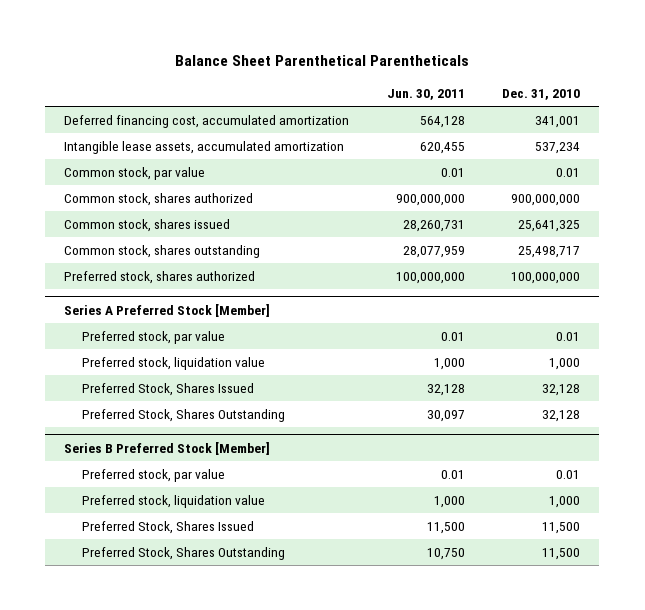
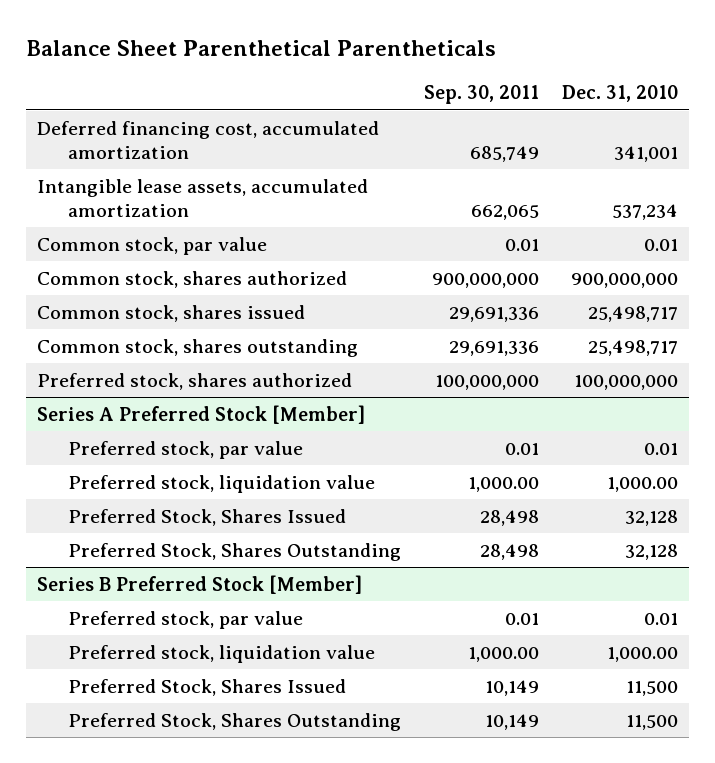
[386,88,465,100] Jun. 30, 2011 -> none
none -> [423,85,539,105] Sep. 30, 2011
[518,219,581,232] 25,641,325 -> [587,305,678,322] 25,498,717
[549,357,581,370] 1,000 -> [606,476,678,492] 1,000.00
[549,495,581,508] 1,000 -> [606,646,678,662] 1,000.00

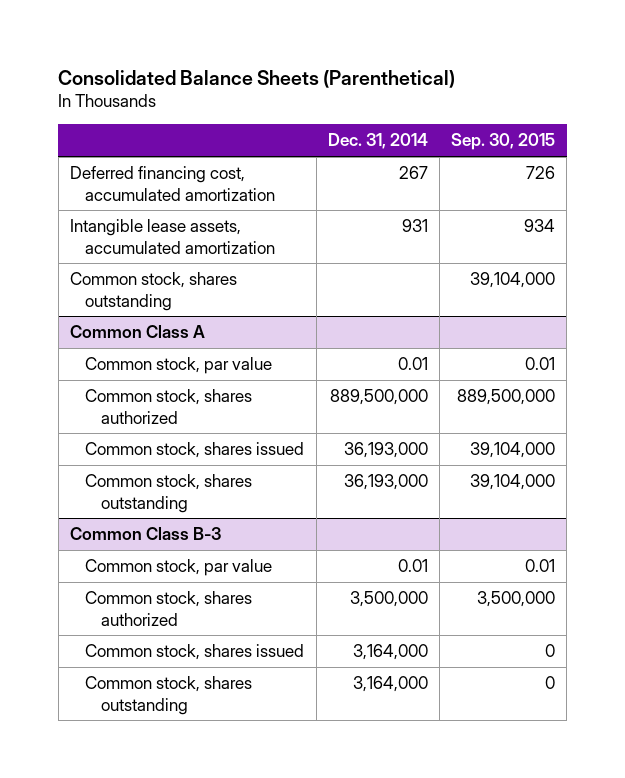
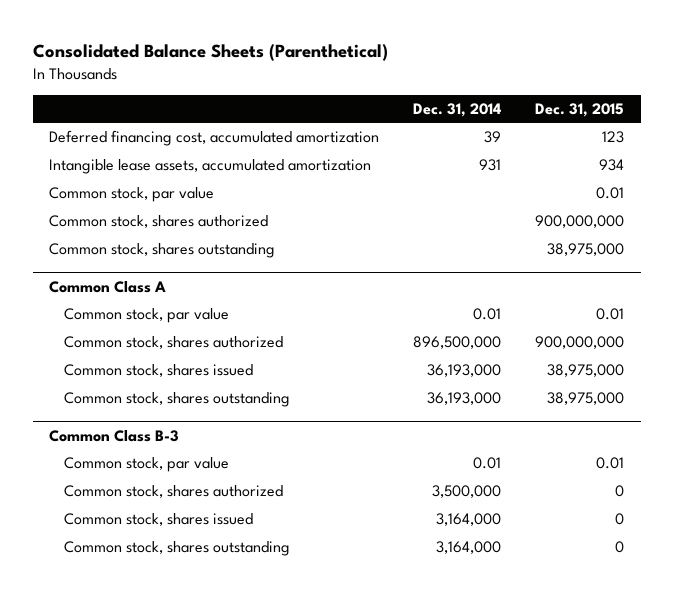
[451,133,556,151] Sep. 30, 2015 -> none
none -> [535,102,625,117] Dec. 31, 2015
[398,166,428,180] 267 -> [484,131,502,144] 39
none -> [49,187,215,203] Common stock, par value
none -> [49,215,269,229] Common stock, shares authorized
[329,389,428,406] 889,500,000 -> [413,336,502,350] 896,500,000

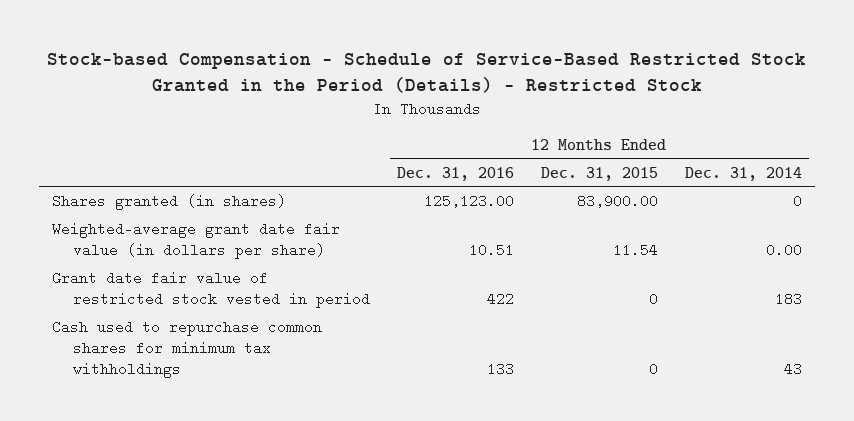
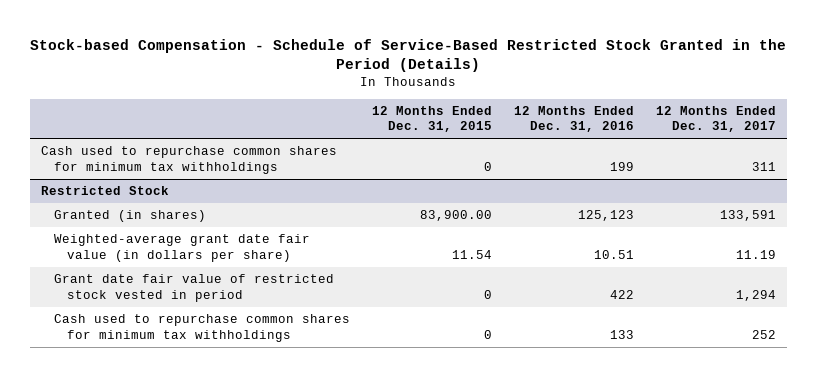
[47,53,807,94] Stock-based Compensation - Schedule of Service-Based Restricted Stock Granted in the Period (Details) - Restricted Stock -> [30,38,787,73] Stock-based Compensation - Schedule of Service-Based Restricted Stock Granted in the Period (Details)
[684,166,802,181] Dec. 31, 2014 -> none
none -> [655,105,776,133] 12 Months Ended Dec. 31, 2017
none -> [41,146,338,174] Cash used to repurchase common shares for minimum tax withholdings
none -> [41,186,170,196] Restricted Stock
[52,193,287,210] Shares granted (in shares) -> [54,210,207,223] Granted (in shares)
[423,193,514,208] 125,123.00 -> [577,210,634,222] 125,123

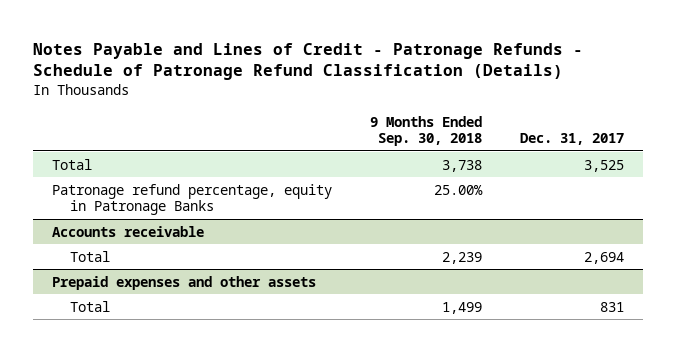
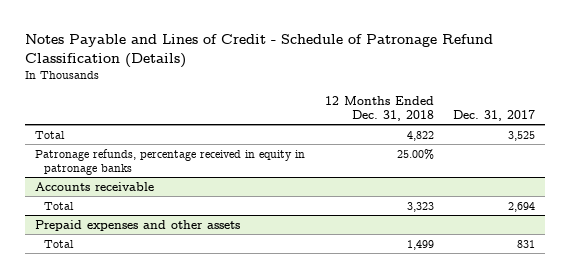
[32,42,583,81] Notes Payable and Lines of Credit - Patronage Refunds - Schedule of Patronage Refund Classification (Details) -> [25,33,494,68] Notes Payable and Lines of Credit - Schedule of Patronage Refund Classification (Details)
[370,115,483,147] 9 Months Ended Sep. 30, 2018 -> none
none -> [324,95,434,121] 12 Months Ended Dec. 31, 2018
[51,183,332,216] Patronage refund percentage, equity in Patronage Banks -> [35,148,306,175] Patronage refunds, percentage received in equity in patronage banks

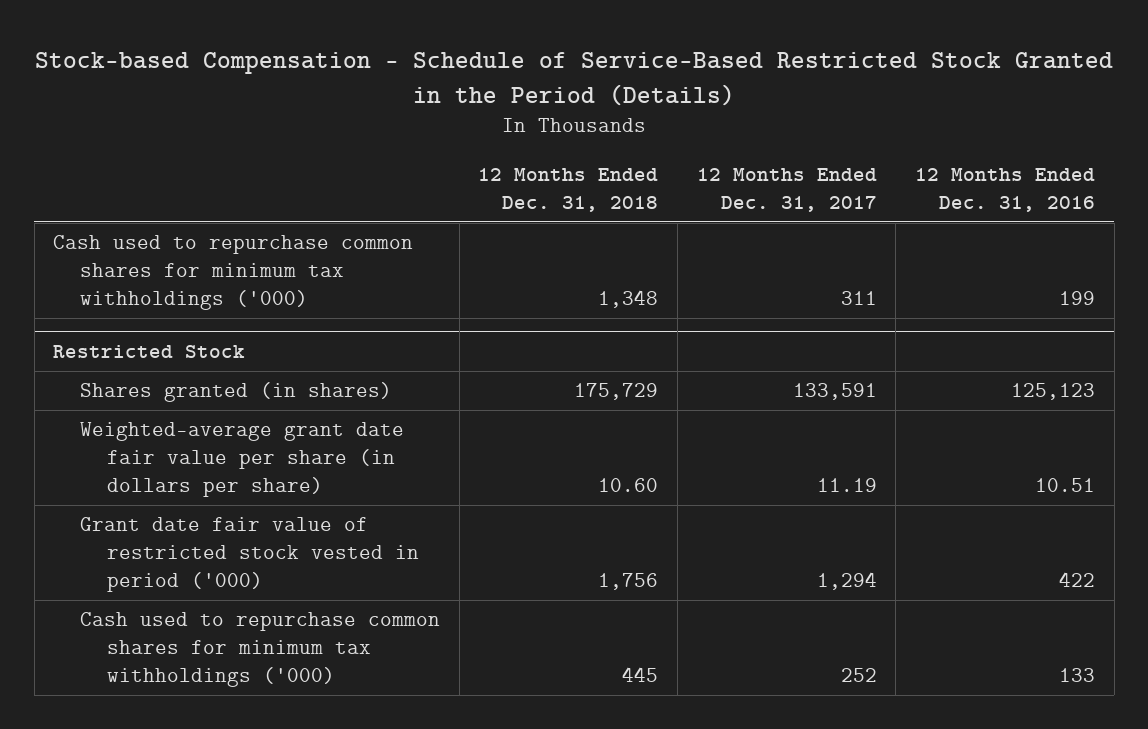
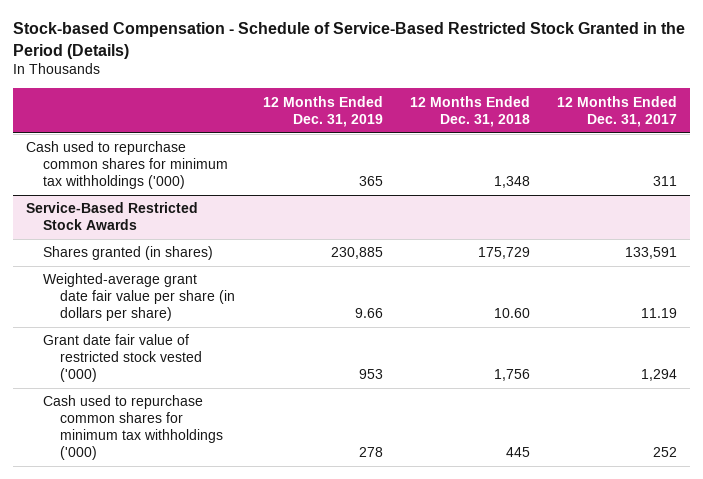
[914,167,1095,212] 12 Months Ended Dec. 31, 2016 -> none
none -> [262,95,383,127] 12 Months Ended Dec. 31, 2019
[53,345,246,359] Restricted Stock -> [26,202,199,231] Service-Based Restricted Stock Awards
[80,517,420,592] Grant date fair value of restricted stock vested in period ('000) -> [43,334,203,383] Grant date fair value of restricted stock vested ('000)

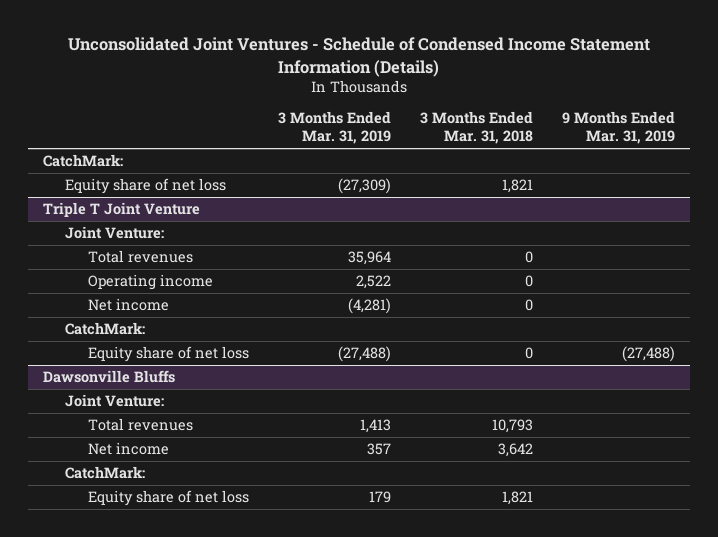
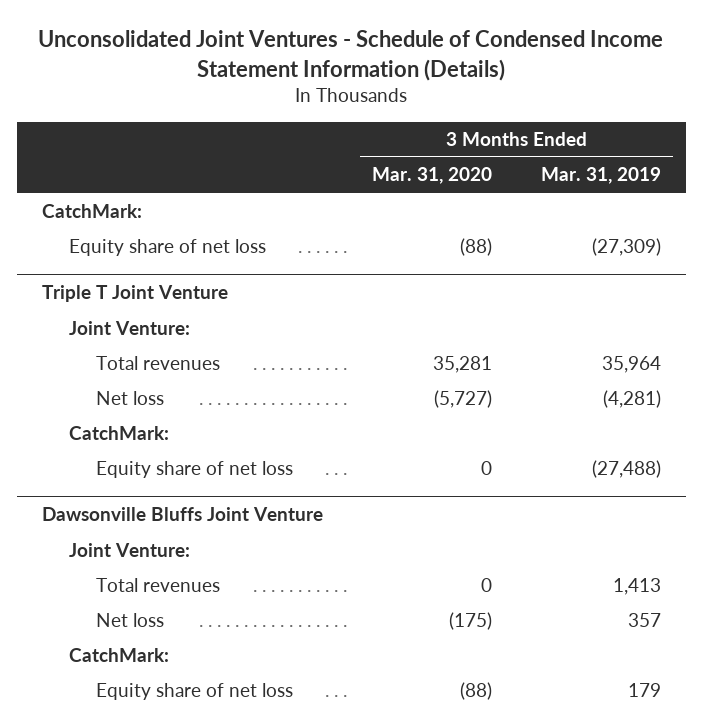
[420,111,534,145] 3 Months Ended Mar. 31, 2018 -> none
[562,111,676,145] 9 Months Ended Mar. 31, 2019 -> none
none -> [371,167,492,185] Mar. 31, 2020
[87,274,213,291] Operating income -> none
[87,298,169,312] Net income -> [96,390,165,405] Net loss
[42,370,175,384] Dawsonville Bluffs -> [41,507,323,522] Dawsonville Bluffs Joint Venture
[87,442,169,456] Net income -> [96,612,165,627] Net loss

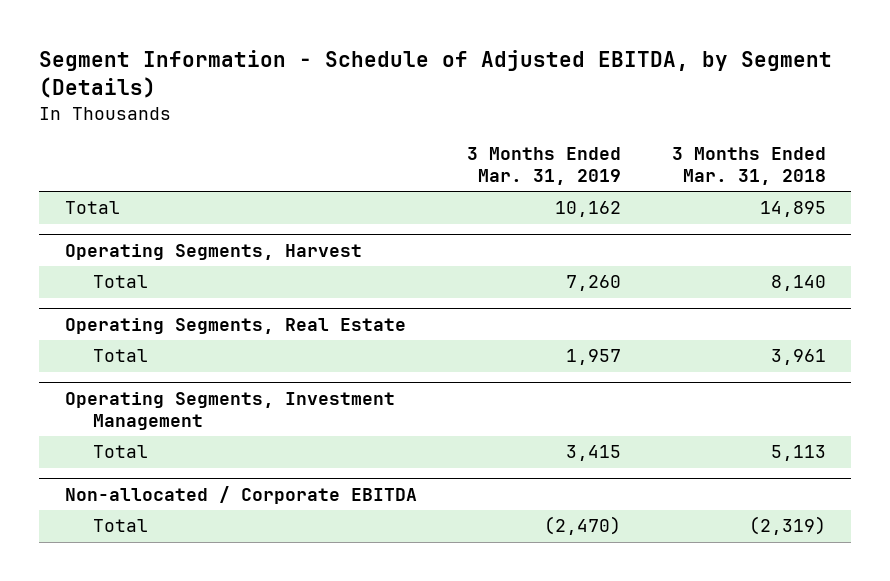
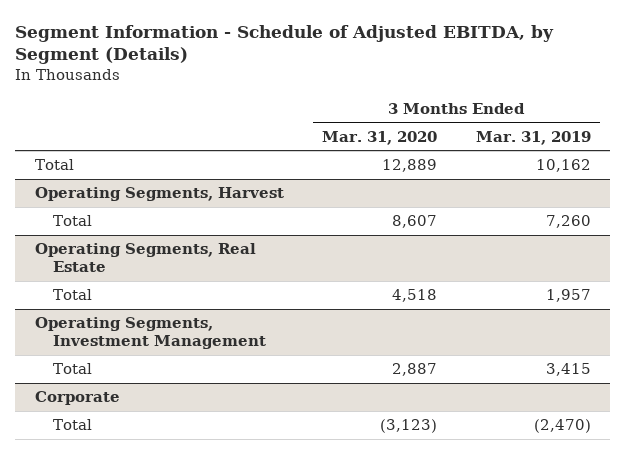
[671,147,826,185] 3 Months Ended Mar. 31, 2018 -> none
none -> [322,130,438,145] Mar. 31, 2020
[64,486,417,505] Non-allocated / Corporate EBITDA -> [34,391,120,406] Corporate

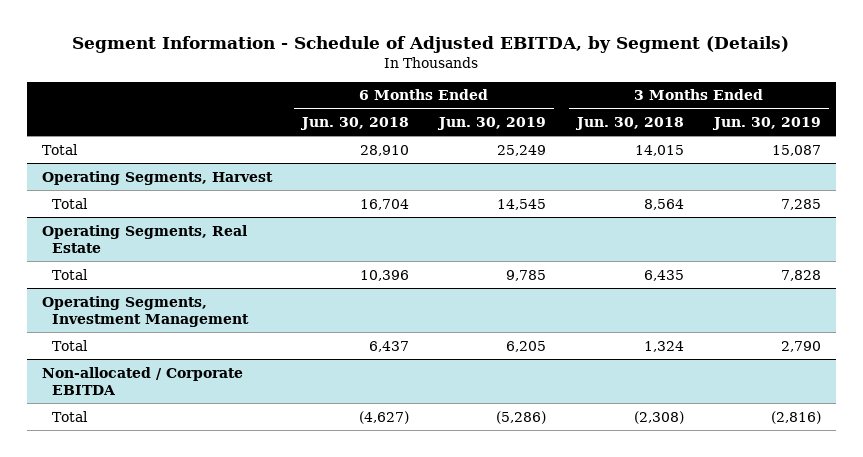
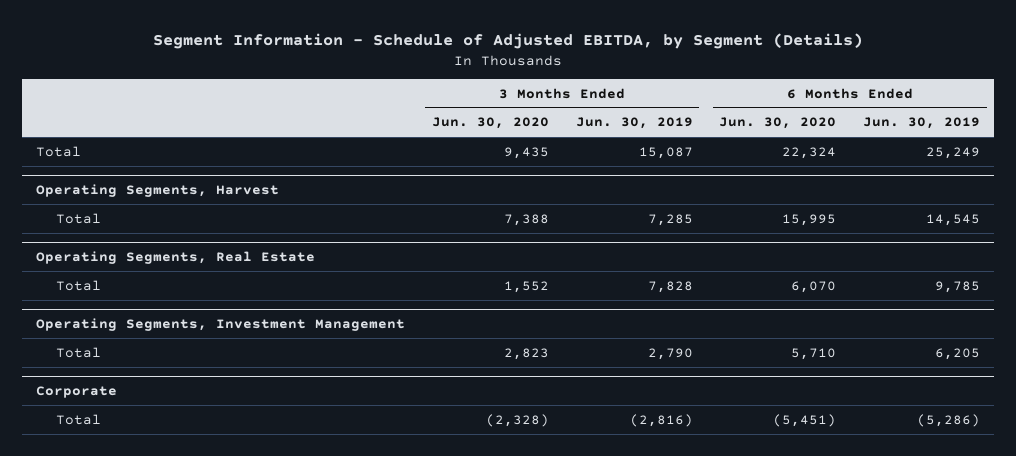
[300,117,410,131] Jun. 30, 2018 -> none
[574,117,684,131] Jun. 30, 2018 -> none
none -> [431,117,549,130] Jun. 30, 2020
none -> [719,117,837,130] Jun. 30, 2020
[41,366,243,395] Non-allocated / Corporate EBITDA -> [35,385,117,398] Corporate

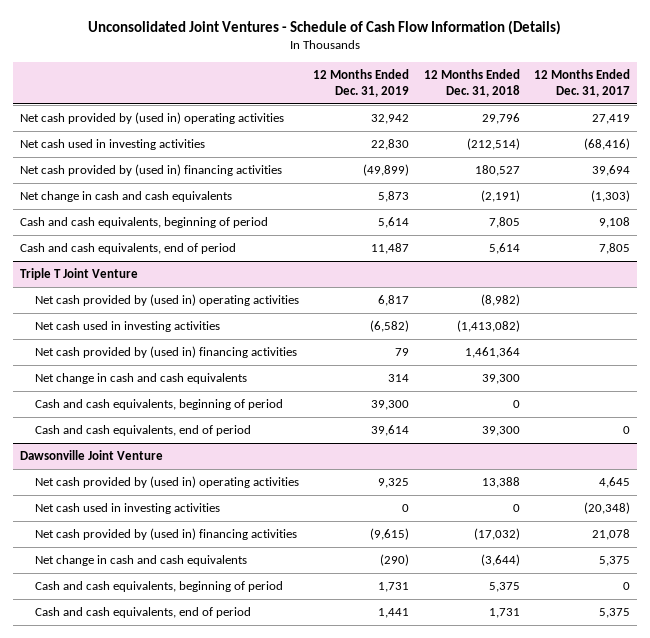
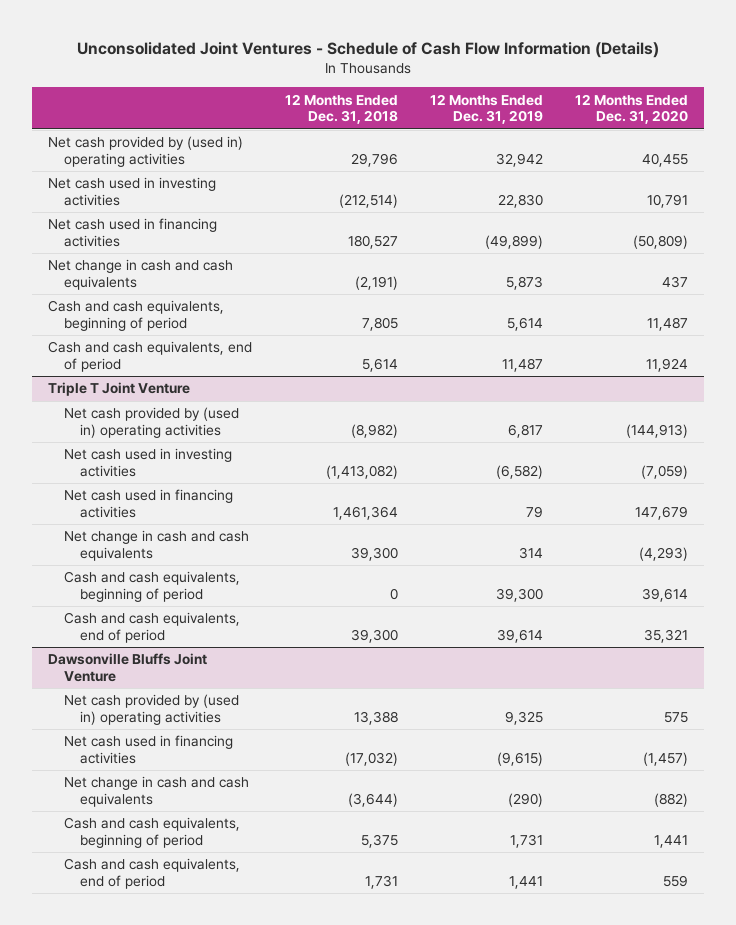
[534,69,631,98] 12 Months Ended Dec. 31, 2017 -> none
none -> [575,93,689,125] 12 Months Ended Dec. 31, 2020
[19,164,282,177] Net cash provided by (used in) financing activities -> [48,218,218,247] Net cash used in financing activities
[35,346,298,359] Net cash provided by (used in) financing activities -> [64,489,234,518] Net cash used in financing activities
[19,450,163,461] Dawsonville Joint Venture -> [48,653,208,682] Dawsonville Bluffs Joint Venture
[35,503,221,515] Net cash used in investing activities -> none
[35,528,298,541] Net cash provided by (used in) financing activities -> [64,735,234,764] Net cash used in financing activities

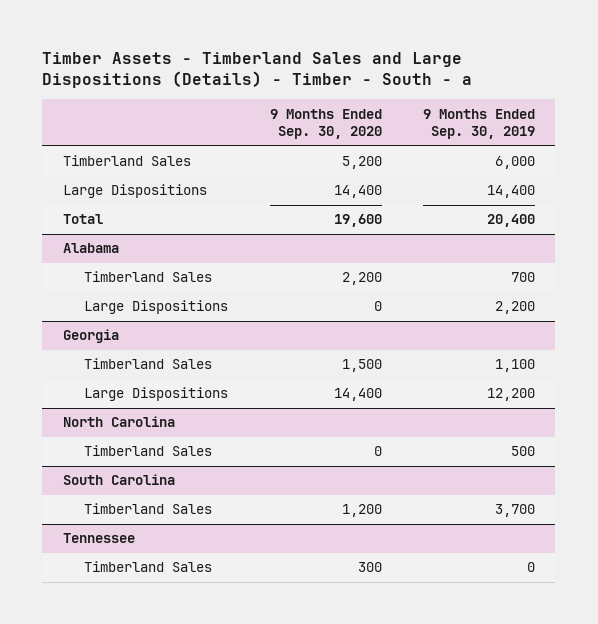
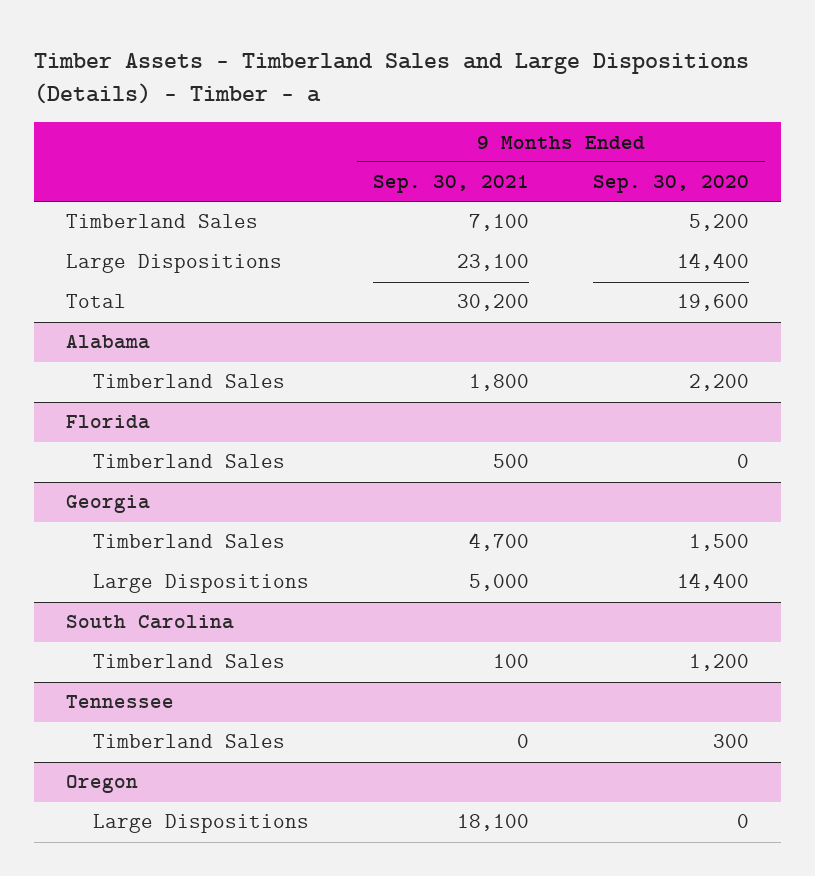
[42,51,473,89] Timber Assets - Timberland Sales and Large Dispositions (Details) - Timber - South - a -> [34,52,750,104] Timber Assets - Timberland Sales and Large Dispositions (Details) - Timber - a
[422,108,535,140] 9 Months Ended Sep. 30, 2019 -> none
none -> [373,175,530,194] Sep. 30, 2021
[84,300,229,315] Large Dispositions -> none
none -> [66,415,151,430] Florida
none -> [93,454,286,469] Timberland Sales
[62,416,175,428] North Carolina -> none
[84,445,213,457] Timberland Sales -> none
none -> [66,775,139,794] Oregon
none -> [93,814,310,834] Large Dispositions

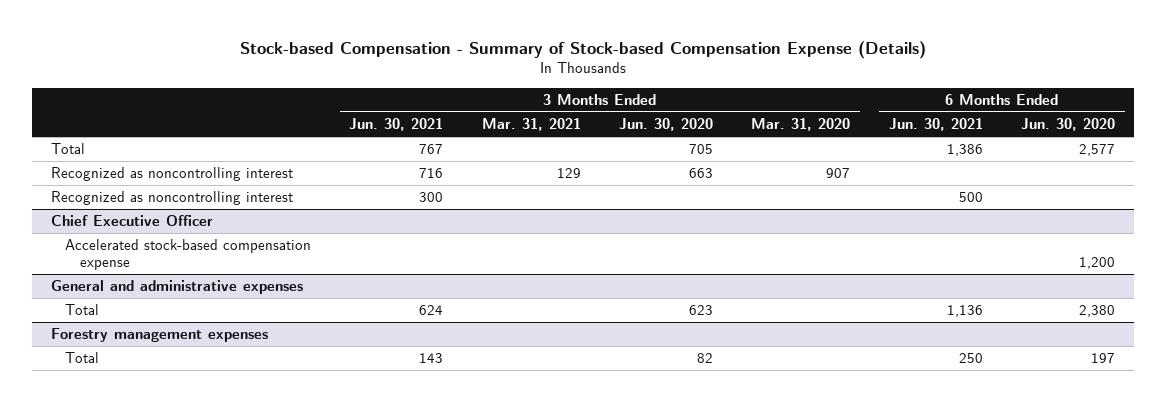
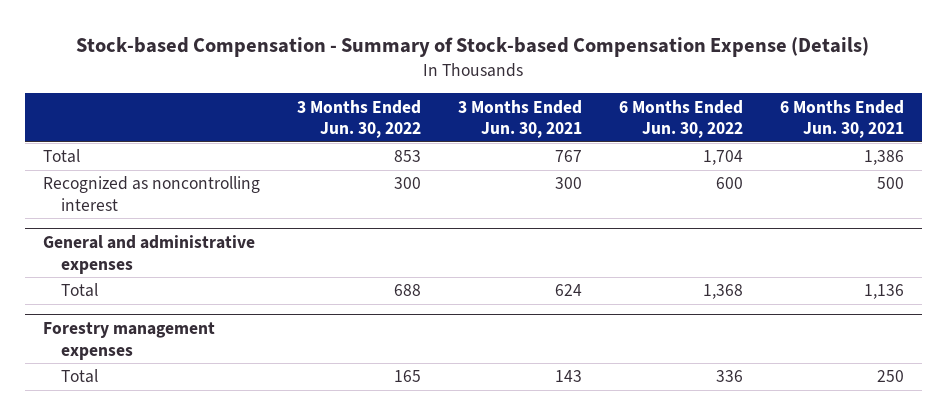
[481,118,581,132] Mar. 31, 2021 -> none
[619,118,714,132] Jun. 30, 2020 -> none
[751,118,851,132] Mar. 31, 2020 -> none
[1021,118,1116,132] Jun. 30, 2020 -> none
none -> [296,99,421,139] 3 Months Ended Jun. 30, 2022
none -> [618,99,743,139] 6 Months Ended Jun. 30, 2022
[50,167,293,182] Recognized as noncontrolling interest -> none
[50,215,213,227] Chief Executive Officer -> none
[65,239,312,271] Accelerated stock-based compensation expense -> none

